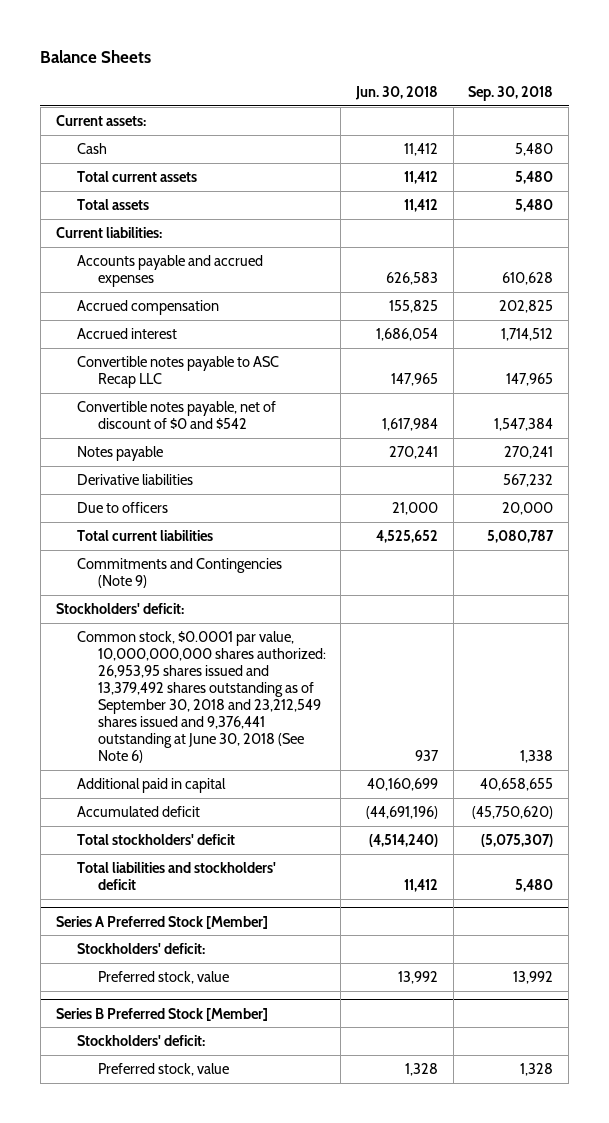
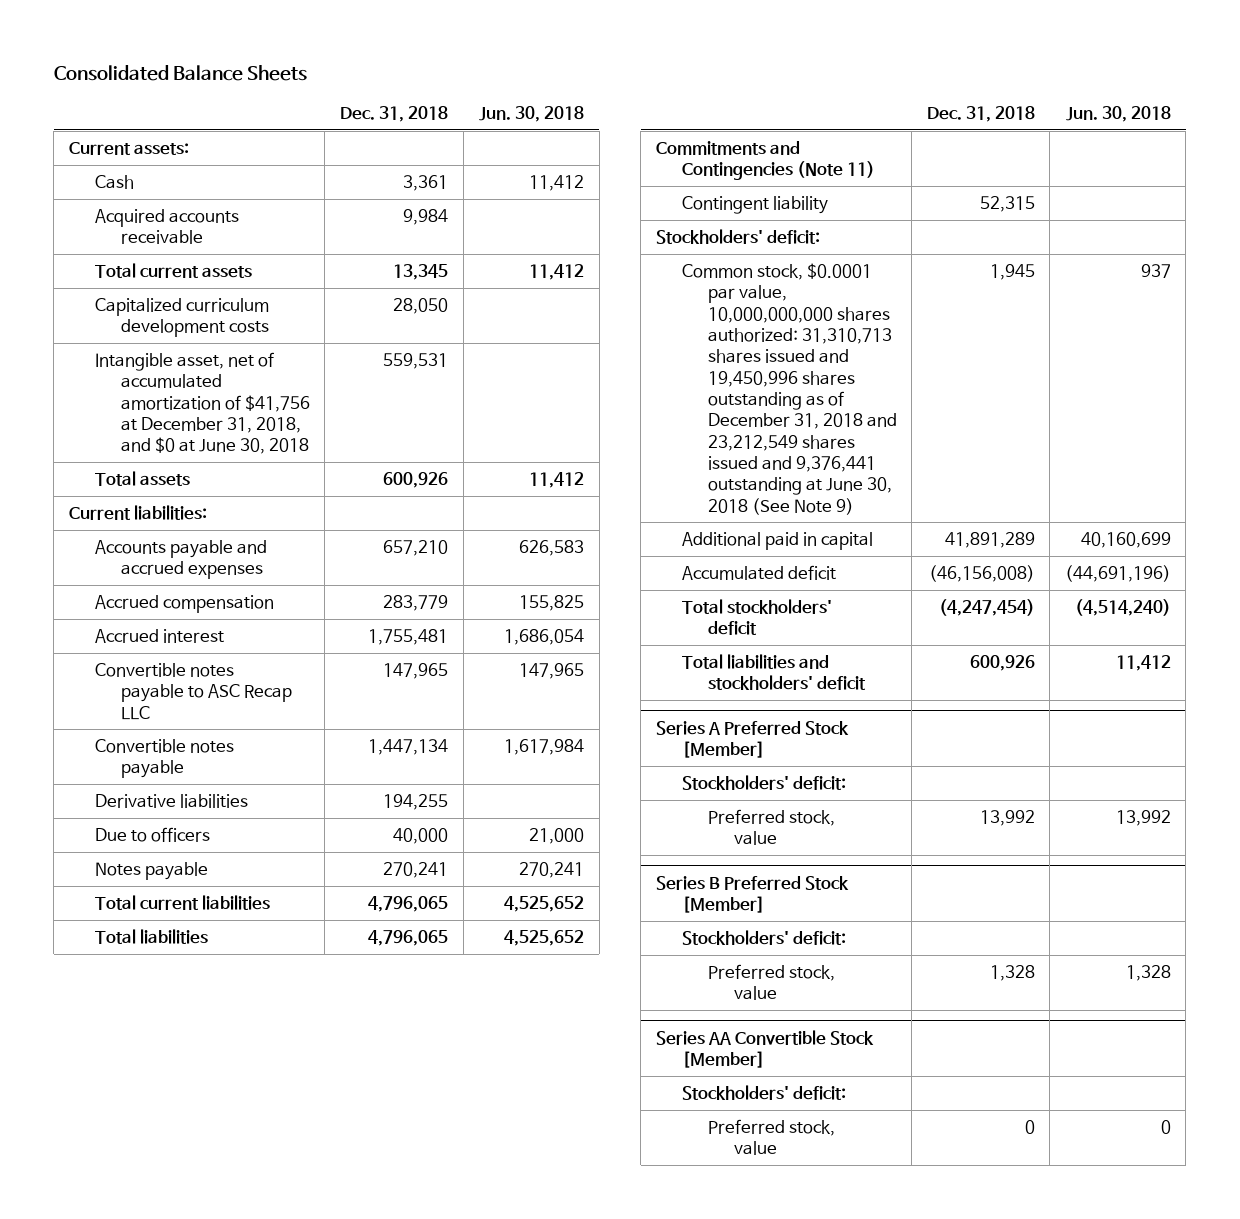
[40,50,152,64] Balance Sheets -> [53,64,307,81] Consolidated Balance Sheets
[468,86,554,102] Sep. 30, 2018 -> none
none -> [339,105,448,122] Dec. 31, 2018
none -> [94,208,239,245] Acquired accounts receivable
none -> [94,297,269,338] Capitalized curriculum development costs
none -> [94,351,310,455] Intangible asset, net of accumulated amortization of $41,756 at December 31, 2018, and $0 at June 30, 2018
[76,401,276,430] Convertible notes payable, net of discount of $0 and $542 -> [94,738,234,779] Convertible notes payable
[76,446,163,462] Notes payable -> [94,861,208,880] Notes payable
none -> [94,928,208,944] Total liabilities
none -> [655,140,875,181] Commitments and Contingencies (Note 11)
[76,558,282,589] Commitments and Contingencies (Note 9) -> [681,195,828,214] Contingent liability
[76,631,326,763] Common stock, $0.0001 par value, 10,000,000,000 shares authorized: 26,953,95 shares issued and 13,379,492 shares outstanding as of September 30, 2018 and 23,212,549 shares issued and 9,376,441 outstanding at June 30, 2018 (See Note 6) -> [681,262,897,515] Common stock, $0.0001 par value, 10,000,000,000 shares authorized: 31,310,713 shares issued and 19,450,996 shares outstanding as of December 31, 2018 and 23,212,549 shares issued and 9,376,441 outstanding at June 30, 2018 (See Note 9)
none -> [655,1029,874,1068] Series AA Convertible Stock [Member]
none -> [681,1084,846,1100] Stockholders' deficit:
none -> [707,1118,835,1156] Preferred stock, value

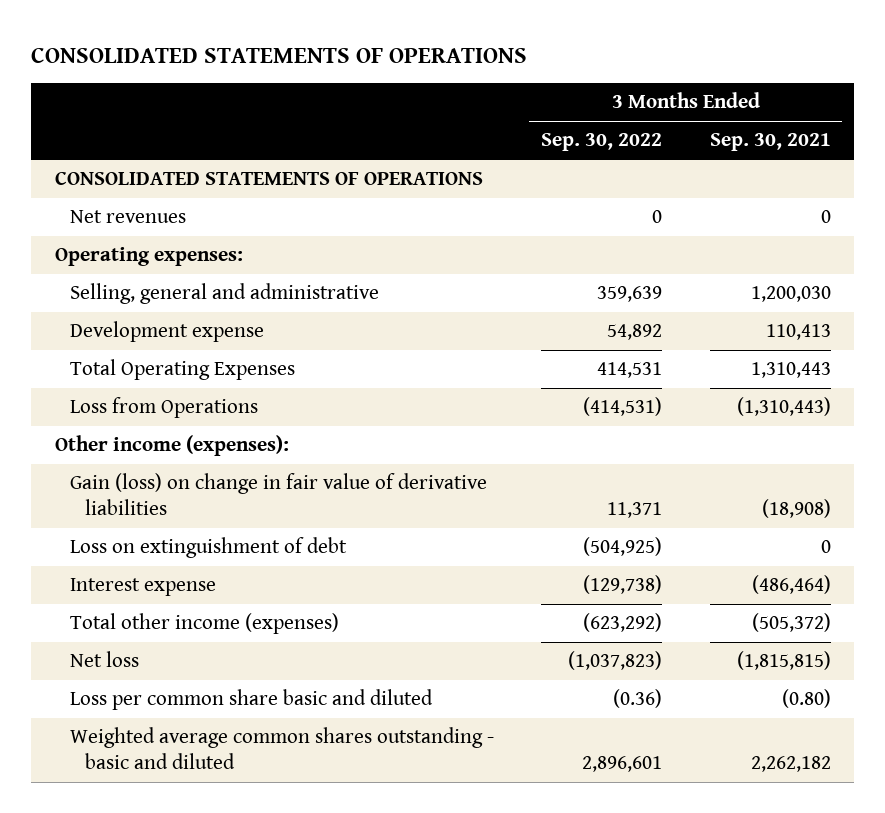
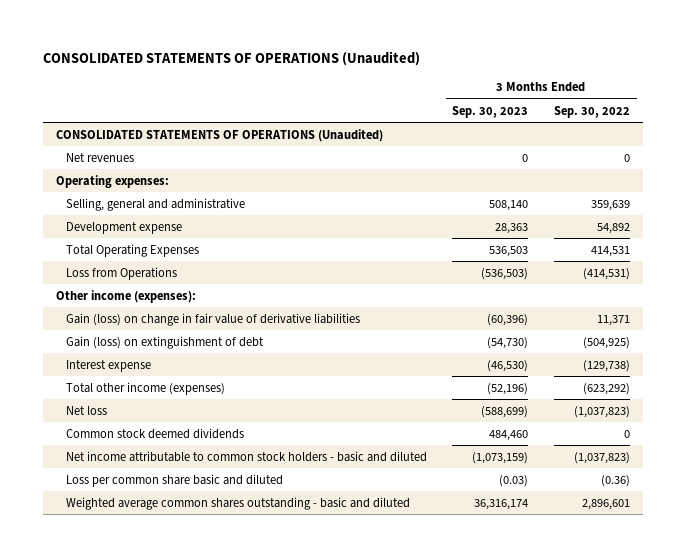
[31,47,528,63] CONSOLIDATED STATEMENTS OF OPERATIONS -> [43,50,421,66] CONSOLIDATED STATEMENTS OF OPERATIONS (Unaudited)
[709,133,831,152] Sep. 30, 2021 -> none
none -> [452,105,529,118] Sep. 30, 2023
[54,172,483,186] CONSOLIDATED STATEMENTS OF OPERATIONS -> [55,128,383,142] CONSOLIDATED STATEMENTS OF OPERATIONS (Unaudited)
[69,537,347,559] Loss on extinguishment of debt -> [65,335,264,349] Gain (loss) on extinguishment of debt
none -> [65,427,244,439] Common stock deemed dividends
none -> [65,450,427,462] Net income attributable to common stock holders - basic and diluted

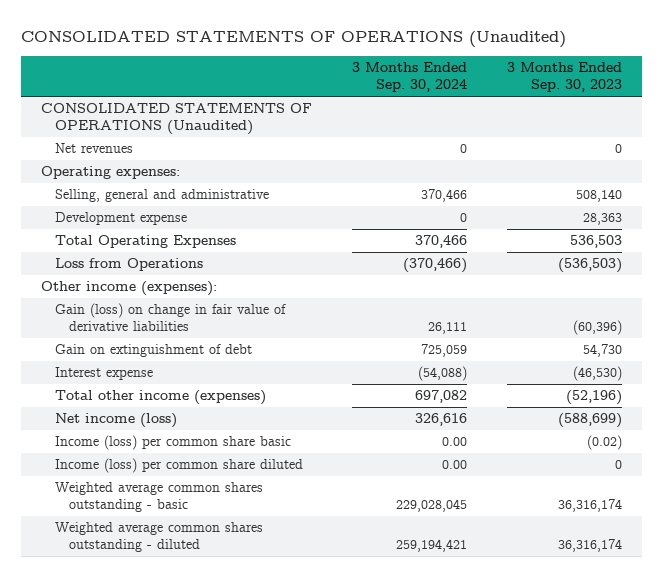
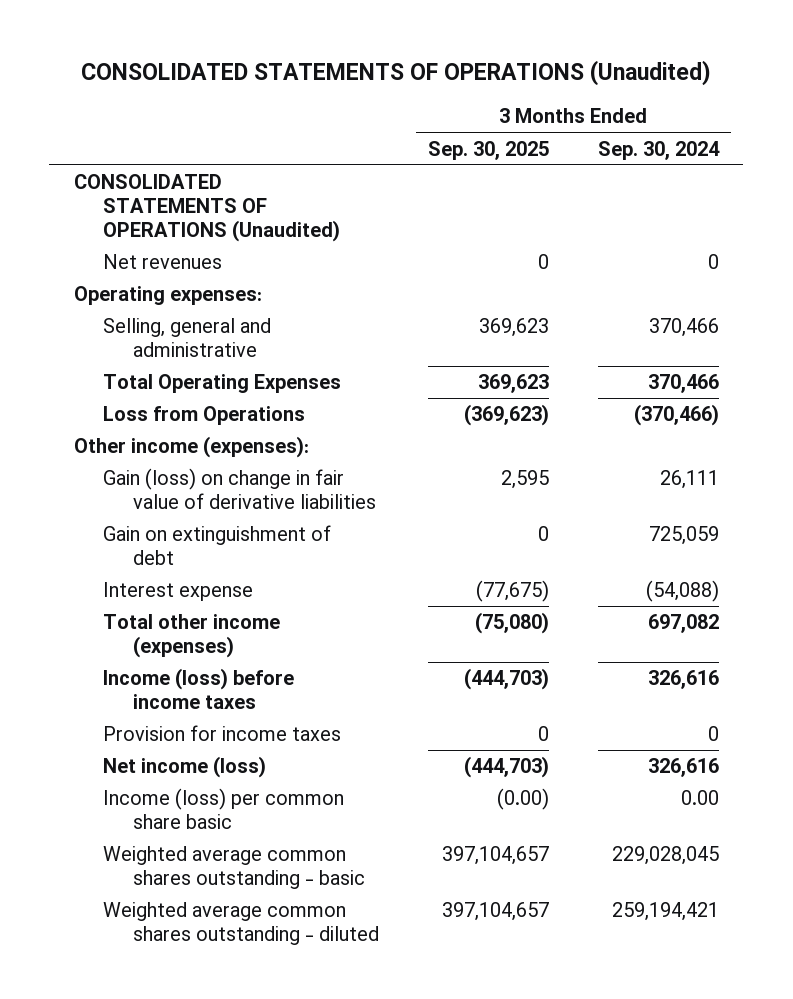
[506,61,622,93] 3 Months Ended Sep. 30, 2023 -> none
none -> [427,140,549,160] Sep. 30, 2025
[55,212,188,226] Development expense -> none
none -> [103,668,295,709] Income (loss) before income taxes
none -> [103,725,342,742] Provision for income taxes
[55,458,304,474] Income (loss) per common share diluted -> none

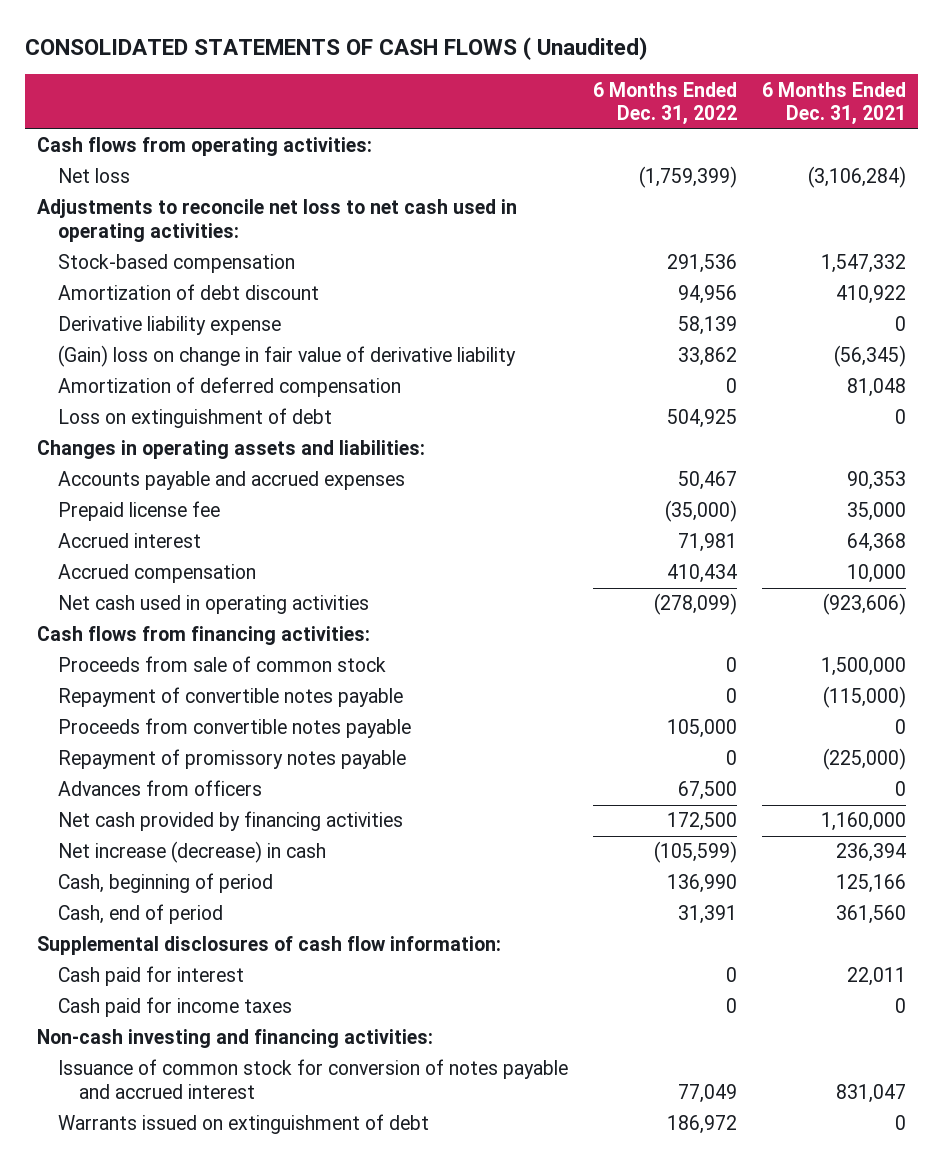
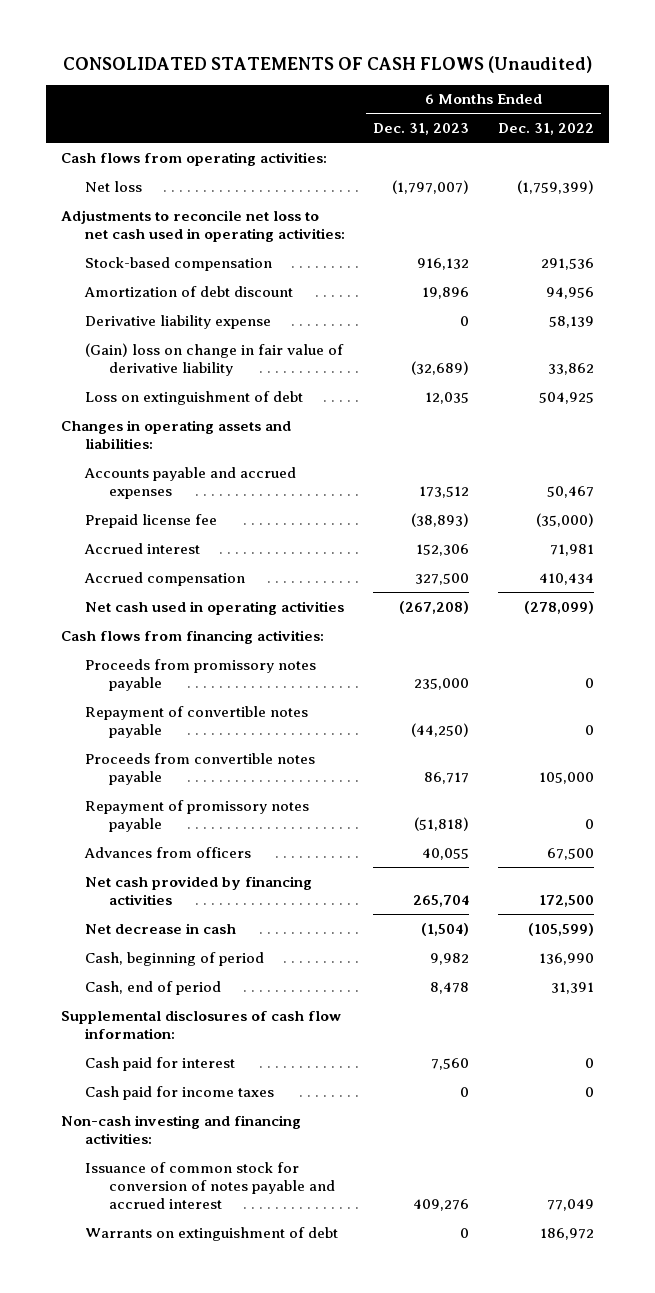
[24,36,647,60] CONSOLIDATED STATEMENTS OF CASH FLOWS ( Unaudited) -> [63,55,593,73] CONSOLIDATED STATEMENTS OF CASH FLOWS (Unaudited)
[761,81,906,126] 6 Months Ended Dec. 31, 2021 -> none
none -> [373,123,470,136] Dec. 31, 2023
[58,377,402,398] Amortization of deferred compensation -> none
[58,656,387,673] Proceeds from sale of common stock -> none
none -> [84,658,316,691] Proceeds from promissory notes payable
[58,841,327,864] Net increase (decrease) in cash -> [84,922,236,934] Net decrease in cash
[58,1114,430,1135] Warrants issued on extinguishment of debt -> [84,1226,338,1241] Warrants on extinguishment of debt

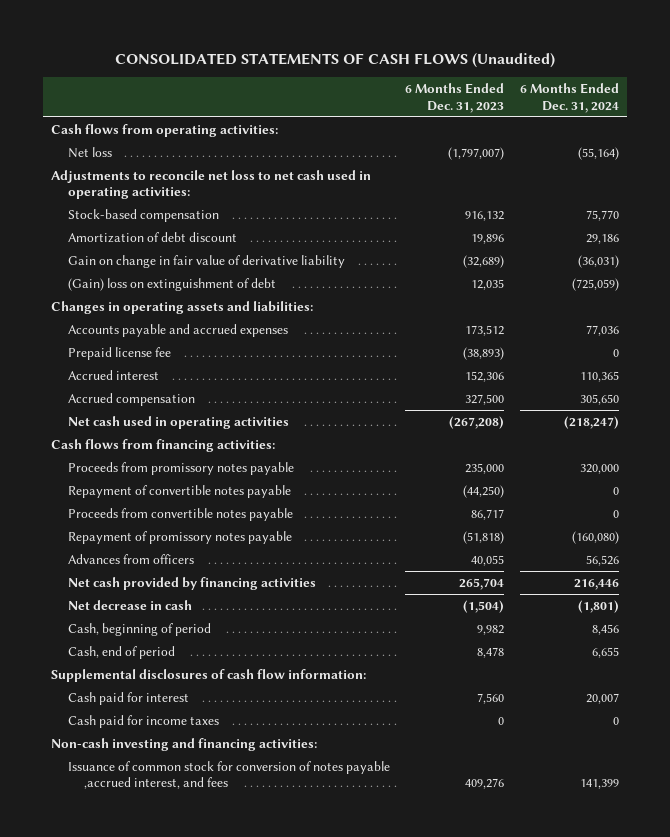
[498,123,595,136] Dec. 31, 2022 -> none
none -> [519,82,619,113] 6 Months Ended Dec. 31, 2024
[84,314,271,329] Derivative liability expense -> none
[84,342,344,376] (Gain) loss on change in fair value of derivative liability -> [67,254,345,268] Gain on change in fair value of derivative liability
[84,390,303,405] Loss on extinguishment of debt -> [67,277,276,291] (Gain) loss on extinguishment of debt
[84,1226,338,1241] Warrants on extinguishment of debt -> none
[84,1161,335,1209] Issuance of common stock for conversion of notes payable and accrued interest -> [67,760,390,790] Issuance of common stock for conversion of notes payable ,accrued interest, and fees

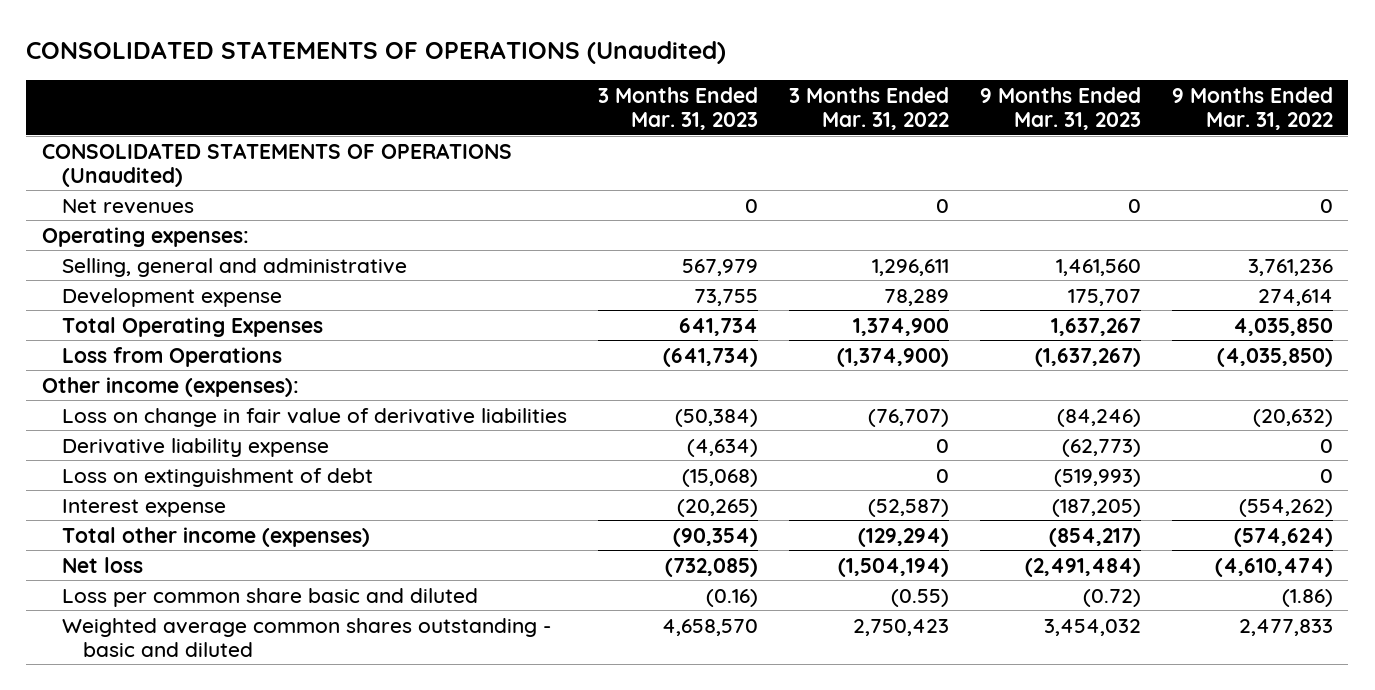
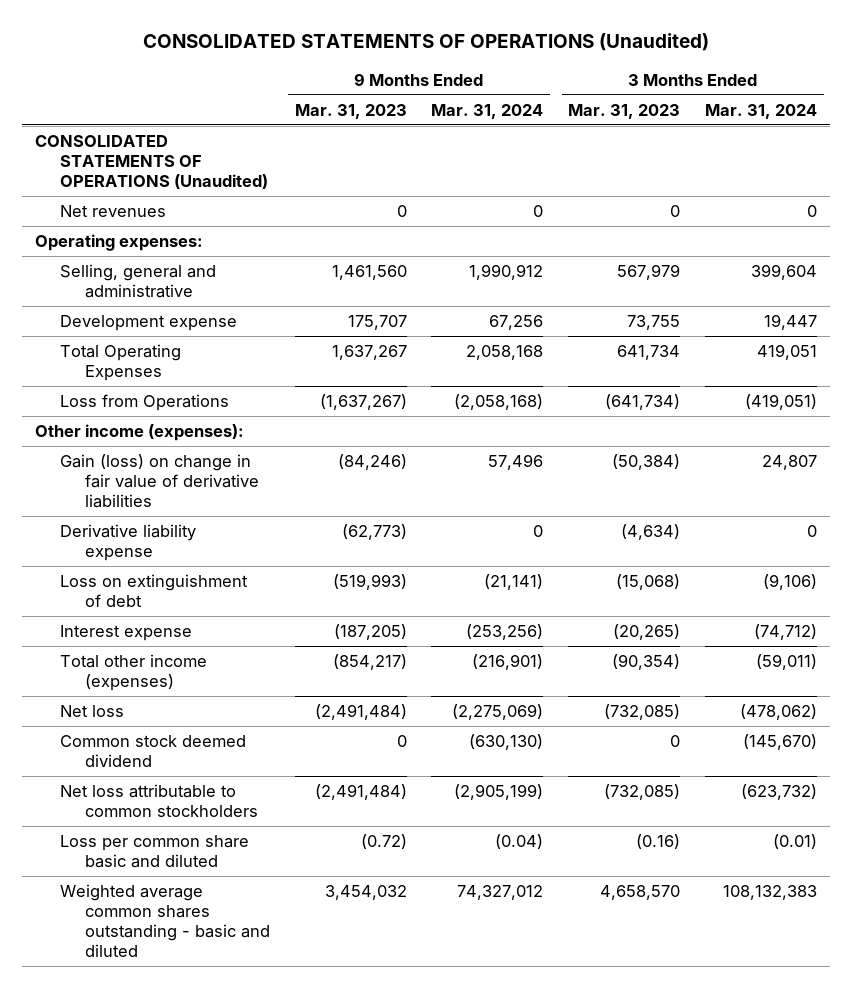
[789,86,950,131] 3 Months Ended Mar. 31, 2022 -> none
[1171,86,1333,131] 9 Months Ended Mar. 31, 2022 -> none
none -> [431,103,544,119] Mar. 31, 2024
none -> [705,103,818,119] Mar. 31, 2024
[62,407,568,427] Loss on change in fair value of derivative liabilities -> [59,454,259,508] Gain (loss) on change in fair value of derivative liabilities
none -> [59,735,246,768] Common stock deemed dividend
none -> [59,784,258,818] Net loss attributable to common stockholders

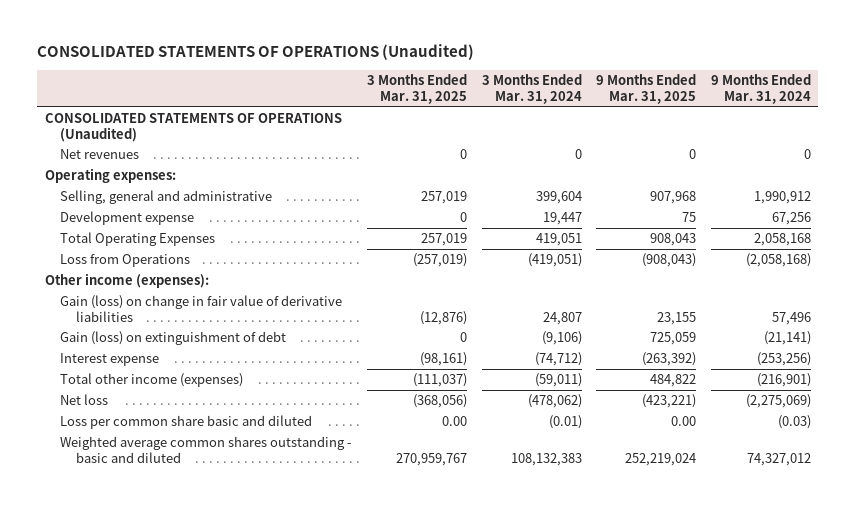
[294,103,407,119] Mar. 31, 2023 -> none
[568,103,681,119] Mar. 31, 2023 -> none
none -> [366,74,467,105] 3 Months Ended Mar. 31, 2025
none -> [596,74,697,105] 9 Months Ended Mar. 31, 2025
[59,524,196,562] Derivative liability expense -> none
[59,574,248,608] Loss on extinguishment of debt -> [60,331,287,346] Gain (loss) on extinguishment of debt
[59,735,246,768] Common stock deemed dividend -> none
[59,784,258,818] Net loss attributable to common stockholders -> none
[495,834,544,850] (0.04) -> [777,415,811,430] (0.03)

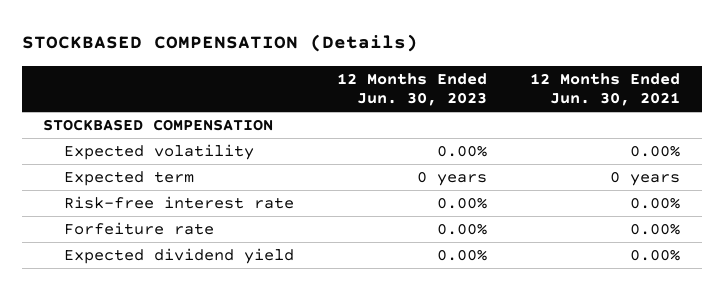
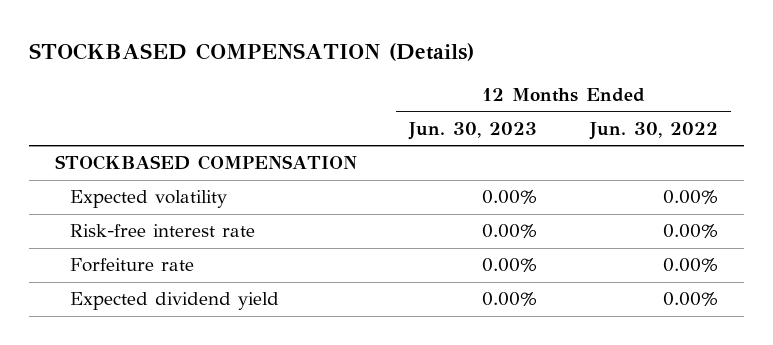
[530,72,681,107] 12 Months Ended Jun. 30, 2021 -> none
none -> [588,122,718,141] Jun. 30, 2022
[64,171,195,187] Expected term -> none

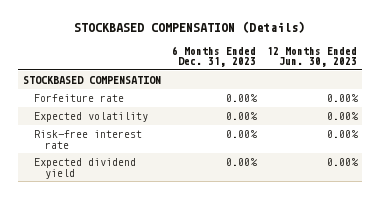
[588,122,718,141] Jun. 30, 2022 -> none
none -> [171,45,256,68] 6 Months Ended Dec. 31, 2023
[70,258,195,273] Forfeiture rate -> [34,94,125,103] Forfeiture rate

